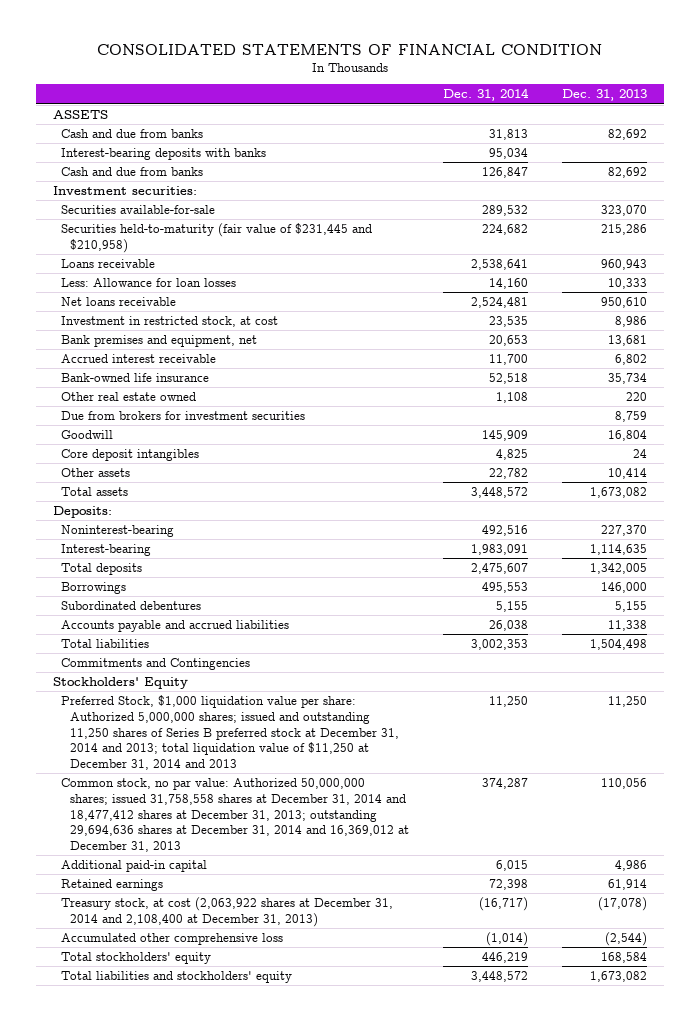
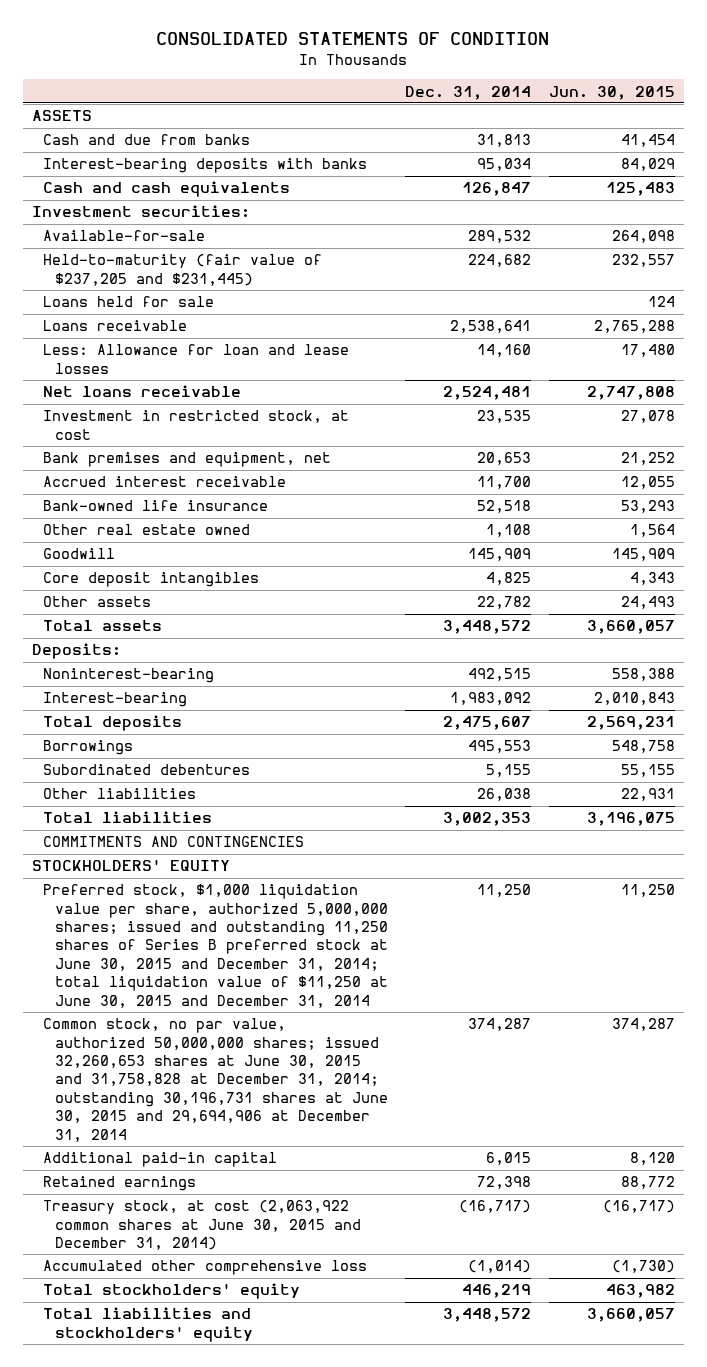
[96,43,602,55] CONSOLIDATED STATEMENTS OF FINANCIAL CONDITION -> [156,32,550,46] CONSOLIDATED STATEMENTS OF CONDITION
[562,89,648,102] Dec. 31, 2013 -> none
none -> [548,85,675,100] Jun. 30, 2015
[61,167,204,177] Cash and due from banks -> [43,181,291,198] Cash and cash equivalents
[61,205,216,215] Securities available-for-sale -> [43,230,206,242] Available-for-sale
[61,223,373,253] Securities held-to-maturity (fair value of $231,445 and $210,958) -> [43,254,323,286] Held-to-maturity (fair value of $237,205 and $231,445)
none -> [43,296,215,308] Loans held for sale
[61,278,237,288] Less: Allowance for loan losses -> [43,344,350,374] Less: Allowance for loan and lease losses
[61,411,306,421] Due from brokers for investment securities -> none
[482,525,529,537] 492,516 -> [468,668,532,682] 492,515
[471,544,529,556] 1,983,091 -> [450,692,532,706] 1,983,092
[61,620,290,633] Accounts payable and accrued liabilities -> [43,788,197,800] Other liabilities
[61,658,251,671] Commitments and Contingencies -> [43,836,305,848] COMMITMENTS AND CONTINGENCIES
[52,677,188,690] Stockholders' Equity -> [31,859,230,872] STOCKHOLDERS' EQUITY
[61,695,400,771] Preferred Stock, $1,000 liquidation value per share: Authorized 5,000,000 shares; issued and outstanding 11,250 shares of Series B preferred stock at December 31, 2014 and 2013; total liquidation value of $11,250 at December 31, 2014 and 2013 -> [43,884,388,1008] Preferred stock, $1,000 liquidation value per share, authorized 5,000,000 shares; issued and outstanding 11,250 shares of Series B preferred stock at June 30, 2015 and December 31, 2014; total liquidation value of $11,250 at June 30, 2015 and December 31, 2014
[61,778,410,853] Common stock, no par value: Authorized 50,000,000 shares; issued 31,758,558 shares at December 31, 2014 and 18,477,412 shares at December 31, 2013; outstanding 29,694,636 shares at December 31, 2014 and 16,369,012 at December 31, 2013 -> [43,1018,388,1142] Common stock, no par value, authorized 50,000,000 shares; issued 32,260,653 shares at June 30, 2015 and 31,758,828 at December 31, 2014; outstanding 30,196,731 shares at June 30, 2015 and 29,694,906 at December 31, 2014
[61,897,394,927] Treasury stock, at cost (2,063,922 shares at December 31, 2014 and 2,108,400 at December 31, 2013) -> [43,1200,361,1251] Treasury stock, at cost (2,063,922 common shares at June 30, 2015 and December 31, 2014)

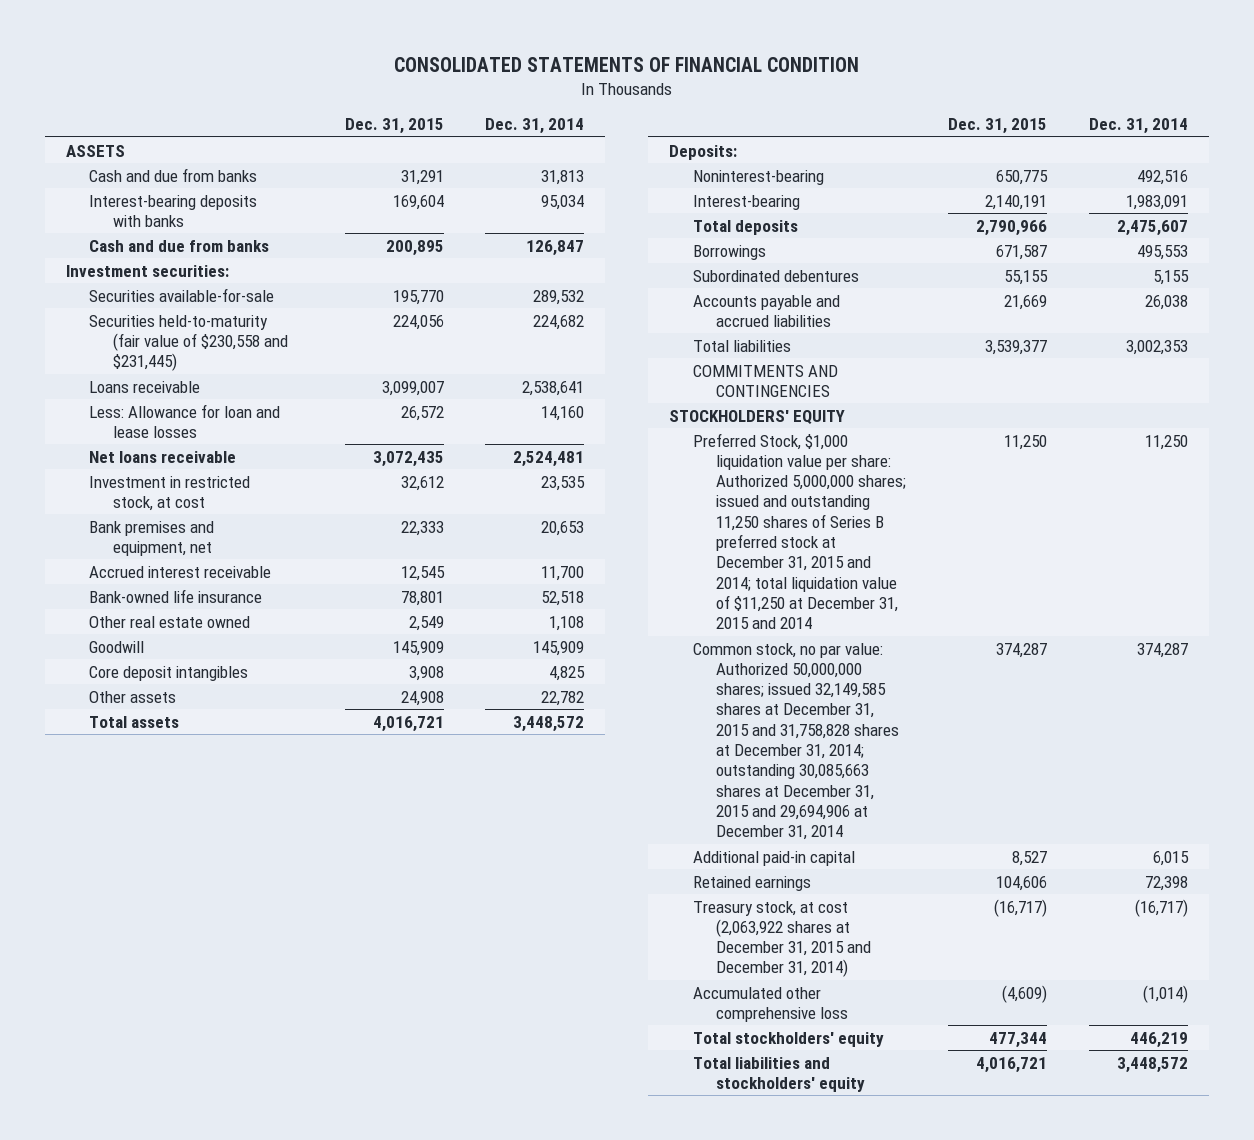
[156,32,550,46] CONSOLIDATED STATEMENTS OF CONDITION -> [393,56,859,72] CONSOLIDATED STATEMENTS OF FINANCIAL CONDITION
[548,85,675,100] Jun. 30, 2015 -> none
none -> [344,118,444,135] Dec. 31, 2015
[43,181,291,198] Cash and cash equivalents -> [89,239,270,252] Cash and due from banks
[43,296,215,308] Loans held for sale -> none
[43,230,206,242] Available-for-sale -> [89,287,275,302] Securities available-for-sale
[43,254,323,286] Held-to-maturity (fair value of $237,205 and $231,445) -> [89,314,288,372] Securities held-to-maturity (fair value of $230,558 and $231,445)
[468,668,532,682] 492,515 -> [1136,169,1188,185] 492,516
[450,692,532,706] 1,983,092 -> [1125,194,1188,210] 1,983,091
[43,788,197,800] Other liabilities -> [692,294,840,327] Accounts payable and accrued liabilities
[43,884,388,1008] Preferred stock, $1,000 liquidation value per share, authorized 5,000,000 shares; issued and outstanding 11,250 shares of Series B preferred stock at June 30, 2015 and December 31, 2014; total liquidation value of $11,250 at June 30, 2015 and December 31, 2014 -> [692,432,907,630] Preferred Stock, $1,000 liquidation value per share: Authorized 5,000,000 shares; issued and outstanding 11,250 shares of Series B preferred stock at December 31, 2015 and 2014; total liquidation value of $11,250 at December 31, 2015 and 2014
[43,1018,388,1142] Common stock, no par value, authorized 50,000,000 shares; issued 32,260,653 shares at June 30, 2015 and 31,758,828 at December 31, 2014; outstanding 30,196,731 shares at June 30, 2015 and 29,694,906 at December 31, 2014 -> [692,642,900,841] Common stock, no par value: Authorized 50,000,000 shares; issued 32,149,585 shares at December 31, 2015 and 31,758,828 shares at December 31, 2014; outstanding 30,085,663 shares at December 31, 2015 and 29,694,906 at December 31, 2014
[43,1200,361,1251] Treasury stock, at cost (2,063,922 common shares at June 30, 2015 and December 31, 2014) -> [692,900,872,978] Treasury stock, at cost (2,063,922 shares at December 31, 2015 and December 31, 2014)

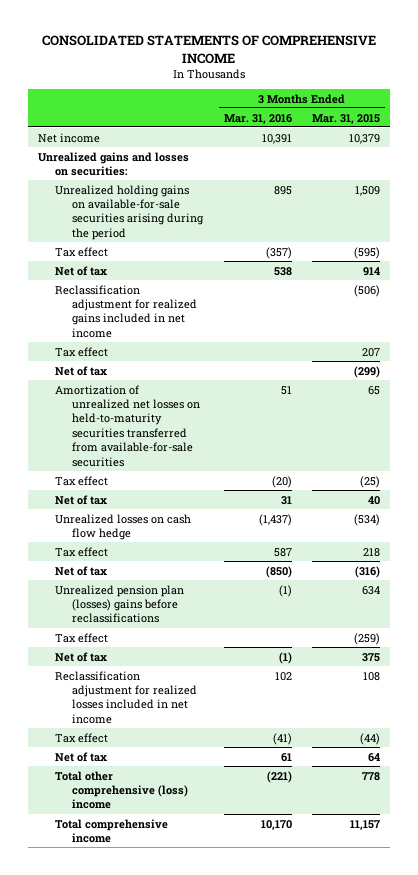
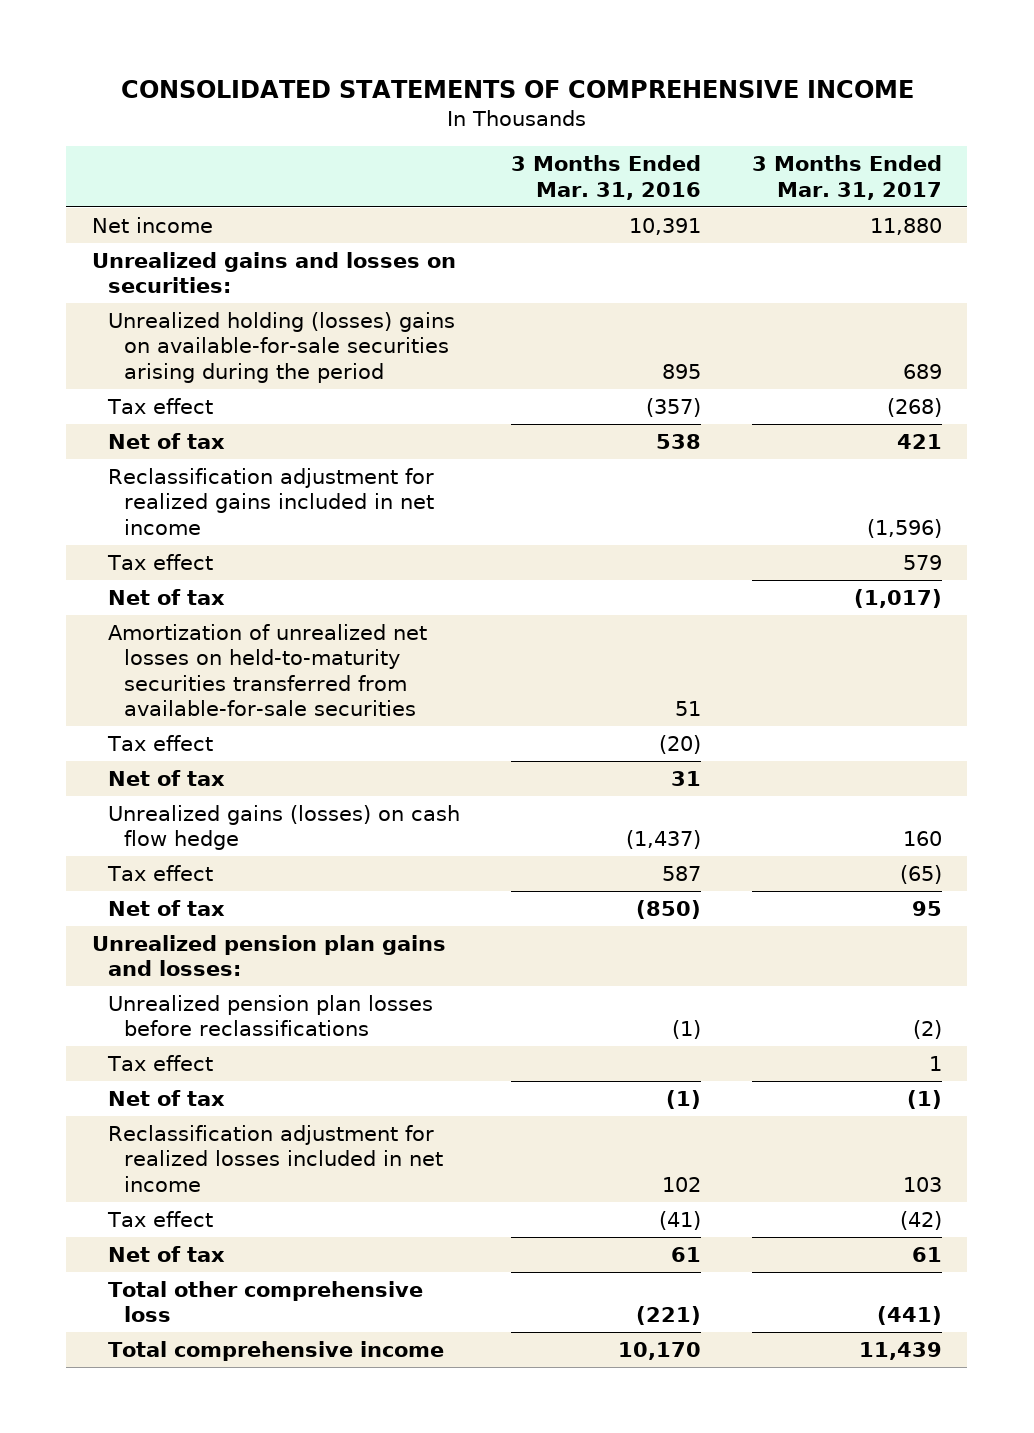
[311,113,380,124] Mar. 31, 2015 -> none
none -> [751,155,942,200] 3 Months Ended Mar. 31, 2017
[55,184,205,240] Unrealized holding gains on available-for-sale securities arising during the period -> [108,311,456,383] Unrealized holding (losses) gains on available-for-sale securities arising during the period
[55,513,192,540] Unrealized losses on cash flow hedge -> [108,804,461,851] Unrealized gains (losses) on cash flow hedge
none -> [91,934,446,977] Unrealized pension plan gains and losses:
[55,584,185,624] Unrealized pension plan (losses) gains before reclassifications -> [108,994,434,1037] Unrealized pension plan losses before reclassifications
[55,770,189,810] Total other comprehensive (loss) income -> [108,1280,424,1323] Total other comprehensive loss

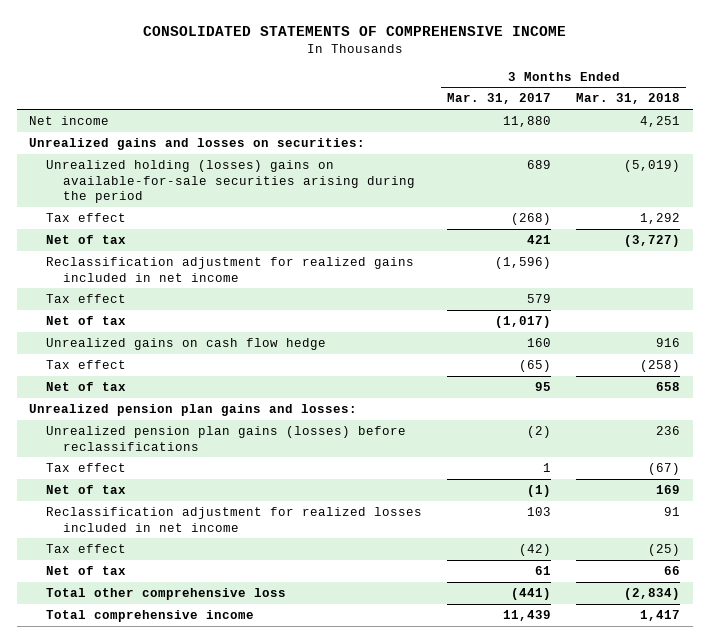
[510,155,701,200] 3 Months Ended Mar. 31, 2016 -> none
none -> [576,93,681,105] Mar. 31, 2018
[108,623,428,717] Amortization of unrealized net losses on held-to-maturity securities transferred from available-for-sale securities -> none
[107,734,214,751] Tax effect -> none
[108,769,226,786] Net of tax -> none
[108,804,461,851] Unrealized gains (losses) on cash flow hedge -> [46,338,327,351] Unrealized gains on cash flow hedge
[108,994,434,1037] Unrealized pension plan losses before reclassifications -> [46,426,407,451] Unrealized pension plan gains (losses) before reclassifications

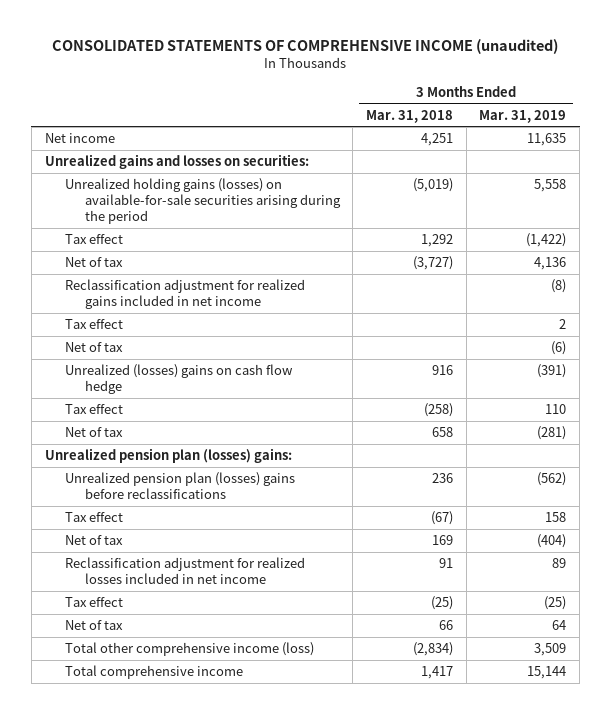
[142,26,566,37] CONSOLIDATED STATEMENTS OF COMPREHENSIVE INCOME -> [52,39,559,55] CONSOLIDATED STATEMENTS OF COMPREHENSIVE INCOME (unaudited)
[447,93,552,105] Mar. 31, 2017 -> none
none -> [479,109,567,123] Mar. 31, 2019
[46,160,416,204] Unrealized holding (losses) gains on available-for-sale securities arising during the period -> [64,177,341,225] Unrealized holding gains (losses) on available-for-sale securities arising during the period
[46,338,327,351] Unrealized gains on cash flow hedge -> [64,363,293,395] Unrealized (losses) gains on cash flow hedge
[29,404,358,417] Unrealized pension plan gains and losses: -> [44,447,292,463] Unrealized pension plan (losses) gains:
[46,426,407,451] Unrealized pension plan gains (losses) before reclassifications -> [64,471,295,500] Unrealized pension plan (losses) gains before reclassifications
[46,588,287,601] Total other comprehensive loss -> [64,641,314,656] Total other comprehensive income (loss)

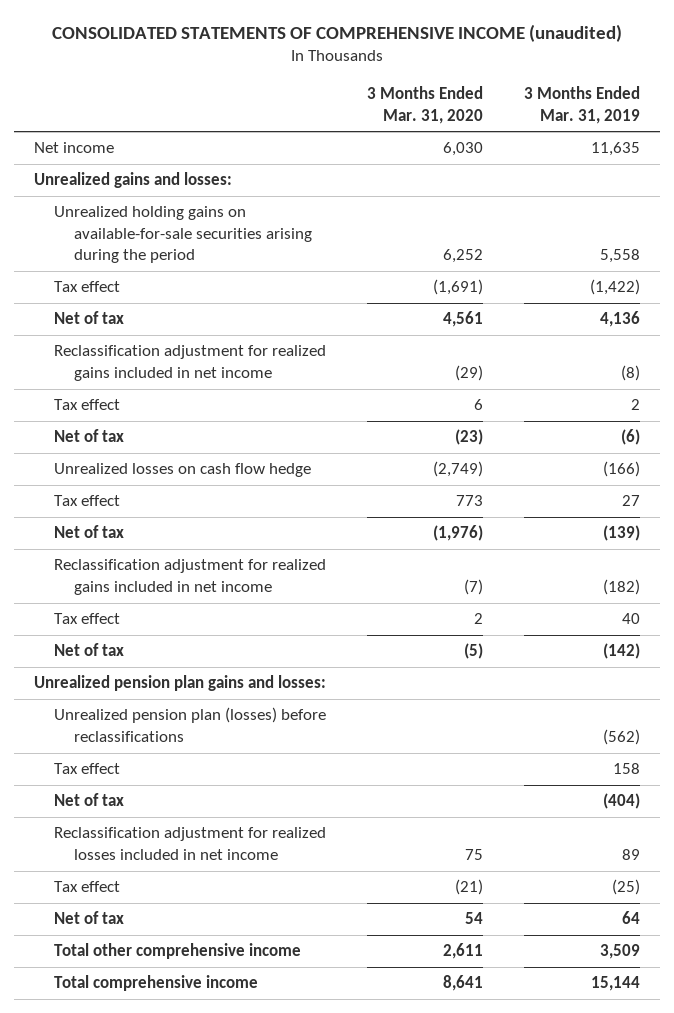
[366,109,454,123] Mar. 31, 2018 -> none
none -> [367,86,484,124] 3 Months Ended Mar. 31, 2020
[44,153,309,169] Unrealized gains and losses on securities: -> [34,172,233,189] Unrealized gains and losses:
[64,177,341,225] Unrealized holding gains (losses) on available-for-sale securities arising during the period -> [54,206,312,263] Unrealized holding gains on available-for-sale securities arising during the period
[64,363,293,395] Unrealized (losses) gains on cash flow hedge -> [54,463,312,478] Unrealized losses on cash flow hedge
[537,363,567,378] (391) -> [602,461,640,478] (166)
[545,403,567,414] 110 -> [621,495,640,507] 27
[537,425,567,440] (281) -> [602,525,640,542] (139)
none -> [54,559,327,595] Reclassification adjustment for realized gains included in net income
none -> [54,613,121,625] Tax effect
none -> [54,643,125,657] Net of tax
[44,447,292,463] Unrealized pension plan (losses) gains: -> [34,675,327,692] Unrealized pension plan gains and losses:
[64,471,295,500] Unrealized pension plan (losses) gains before reclassifications -> [54,707,327,742] Unrealized pension plan (losses) before reclassifications
[64,641,314,656] Total other comprehensive income (loss) -> [54,943,302,960] Total other comprehensive income

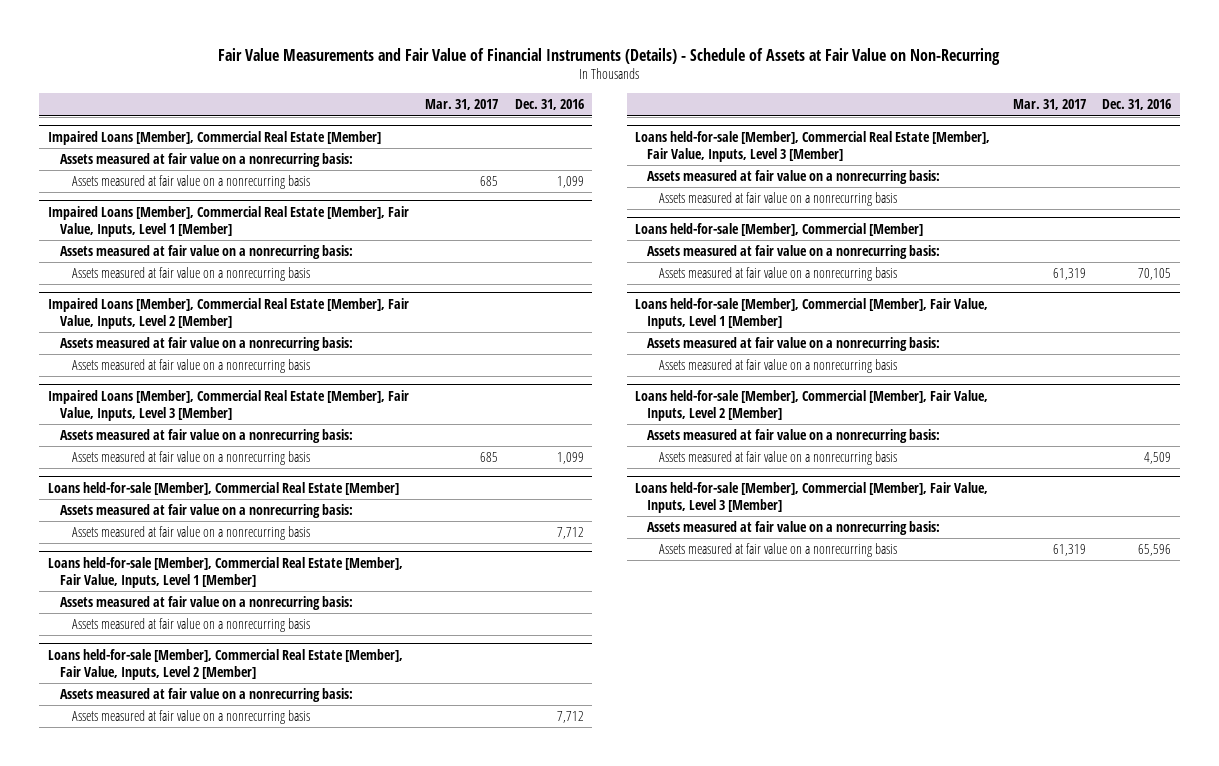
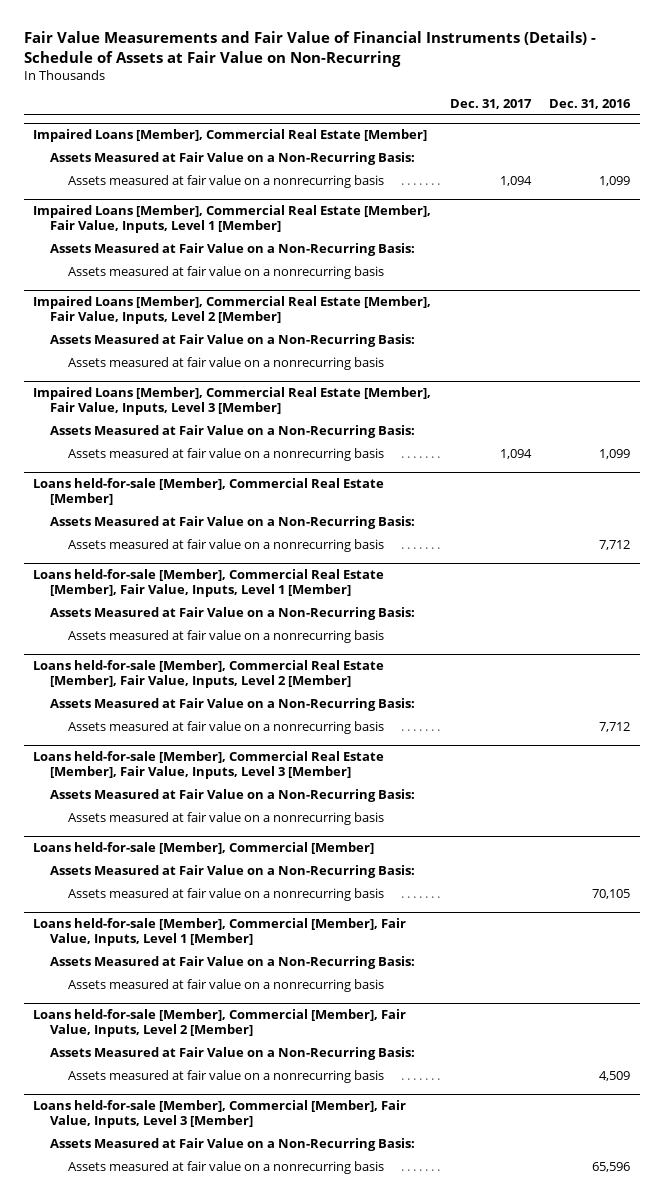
[425,99,499,111] Mar. 31, 2017 -> none
none -> [449,98,532,109] Dec. 31, 2017
[59,153,353,168] Assets measured at fair value on a nonrecurring basis: -> [50,151,416,165] Assets Measured at Fair Value on a Non-Recurring Basis:
[59,245,353,260] Assets measured at fair value on a nonrecurring basis: -> [50,242,416,256] Assets Measured at Fair Value on a Non-Recurring Basis:
[59,337,353,352] Assets measured at fair value on a nonrecurring basis: -> [50,333,416,347] Assets Measured at Fair Value on a Non-Recurring Basis:
[59,429,353,444] Assets measured at fair value on a nonrecurring basis: -> [50,424,416,438] Assets Measured at Fair Value on a Non-Recurring Basis:
[59,504,353,519] Assets measured at fair value on a nonrecurring basis: -> [50,515,416,529] Assets Measured at Fair Value on a Non-Recurring Basis:
[59,596,353,611] Assets measured at fair value on a nonrecurring basis: -> [50,606,416,620] Assets Measured at Fair Value on a Non-Recurring Basis:
[59,688,353,703] Assets measured at fair value on a nonrecurring basis: -> [50,697,416,711] Assets Measured at Fair Value on a Non-Recurring Basis:
[647,170,941,185] Assets measured at fair value on a nonrecurring basis: -> [50,788,416,802] Assets Measured at Fair Value on a Non-Recurring Basis:
[647,245,941,260] Assets measured at fair value on a nonrecurring basis: -> [50,864,416,878] Assets Measured at Fair Value on a Non-Recurring Basis:
[647,337,941,352] Assets measured at fair value on a nonrecurring basis: -> [50,955,416,969] Assets Measured at Fair Value on a Non-Recurring Basis:
[647,429,941,444] Assets measured at fair value on a nonrecurring basis: -> [50,1046,416,1060] Assets Measured at Fair Value on a Non-Recurring Basis:
[647,521,941,536] Assets measured at fair value on a nonrecurring basis: -> [50,1137,416,1151] Assets Measured at Fair Value on a Non-Recurring Basis:

